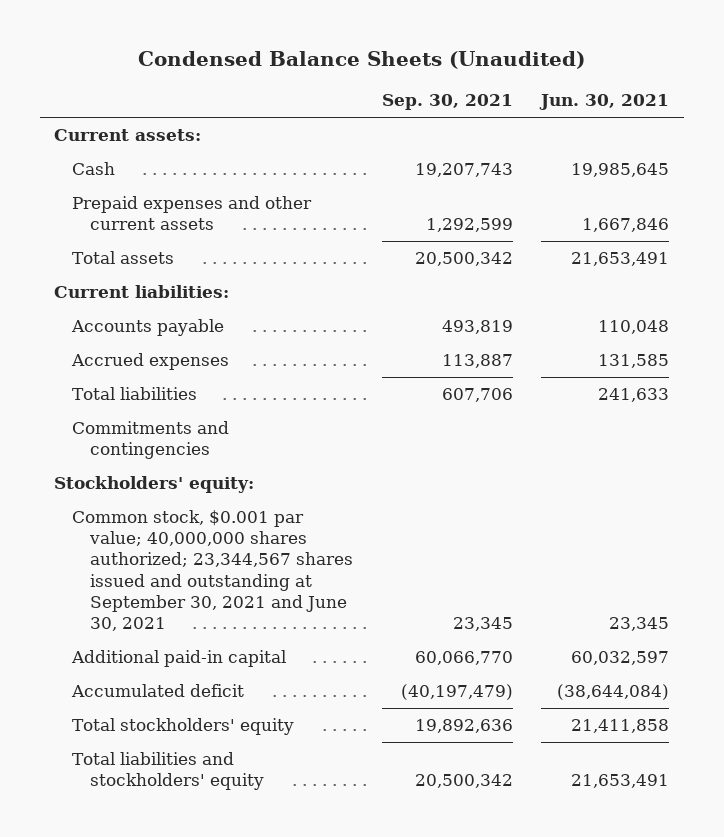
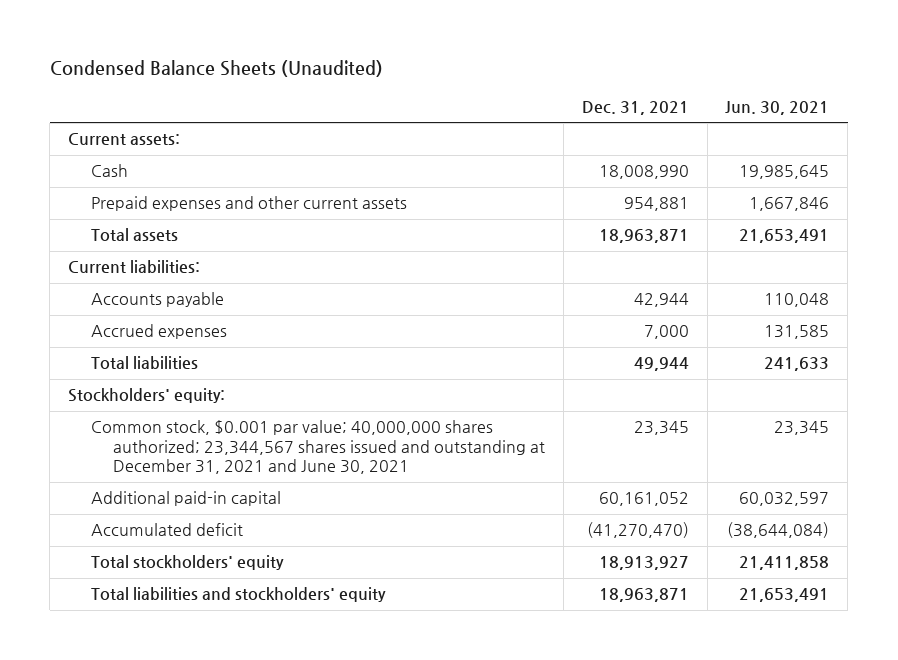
[381,94,513,111] Sep. 30, 2021 -> none
none -> [581,100,689,115] Dec. 31, 2021
[72,421,230,460] Commitments and contingencies -> none
[72,510,353,631] Common stock, $0.001 par value; 40,000,000 shares authorized; 23,344,567 shares issued and outstanding at September 30, 2021 and June 30, 2021 -> [90,420,545,475] Common stock, $0.001 par value; 40,000,000 shares authorized; 23,344,567 shares issued and outstanding at December 31, 2021 and June 30, 2021

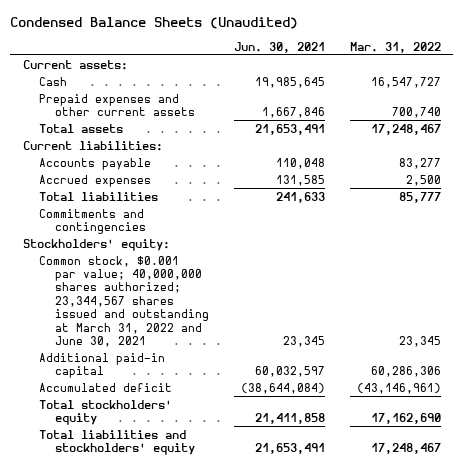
[581,100,689,115] Dec. 31, 2021 -> none
none -> [349,41,441,53] Mar. 31, 2022
none -> [38,208,147,234] Commitments and contingencies
[90,420,545,475] Common stock, $0.001 par value; 40,000,000 shares authorized; 23,344,567 shares issued and outstanding at December 31, 2021 and June 30, 2021 -> [38,255,210,348] Common stock, $0.001 par value; 40,000,000 shares authorized; 23,344,567 shares issued and outstanding at March 31, 2022 and June 30, 2021

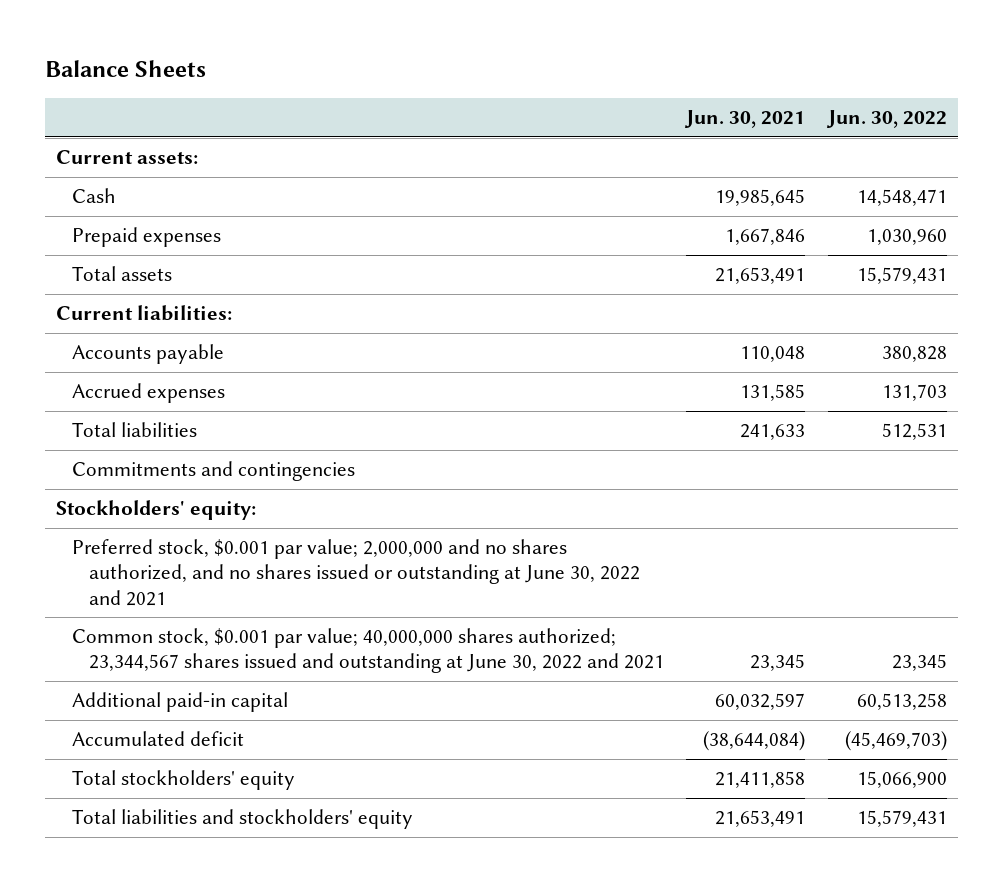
[10,17,299,30] Condensed Balance Sheets (Unaudited) -> [44,60,206,78] Balance Sheets
[349,41,441,53] Mar. 31, 2022 -> none
none -> [825,110,947,129] Jun. 30, 2022
[38,93,196,116] Prepaid expenses and other current assets -> [72,227,222,248] Prepaid expenses
none -> [72,539,640,606] Preferred stock, $0.001 par value; 2,000,000 and no shares authorized, and no shares issued or outstanding at June 30, 2022 and 2021
[38,255,210,348] Common stock, $0.001 par value; 40,000,000 shares authorized; 23,344,567 shares issued and outstanding at March 31, 2022 and June 30, 2021 -> [72,628,664,674] Common stock, $0.001 par value; 40,000,000 shares authorized; 23,344,567 shares issued and outstanding at June 30, 2022 and 2021

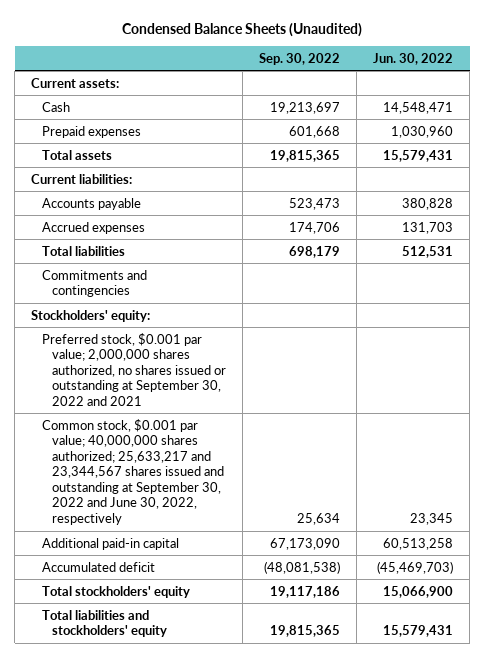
[44,60,206,78] Balance Sheets -> [122,22,363,37] Condensed Balance Sheets (Unaudited)
[684,110,806,129] Jun. 30, 2021 -> none
none -> [259,52,341,65] Sep. 30, 2022
[72,539,640,606] Preferred stock, $0.001 par value; 2,000,000 and no shares authorized, and no shares issued or outstanding at June 30, 2022 and 2021 -> [41,332,227,406] Preferred stock, $0.001 par value; 2,000,000 shares authorized, no shares issued or outstanding at September 30, 2022 and 2021
[72,628,664,674] Common stock, $0.001 par value; 40,000,000 shares authorized; 23,344,567 shares issued and outstanding at June 30, 2022 and 2021 -> [41,418,225,525] Common stock, $0.001 par value; 40,000,000 shares authorized; 25,633,217 and 23,344,567 shares issued and outstanding at September 30, 2022 and June 30, 2022, respectively

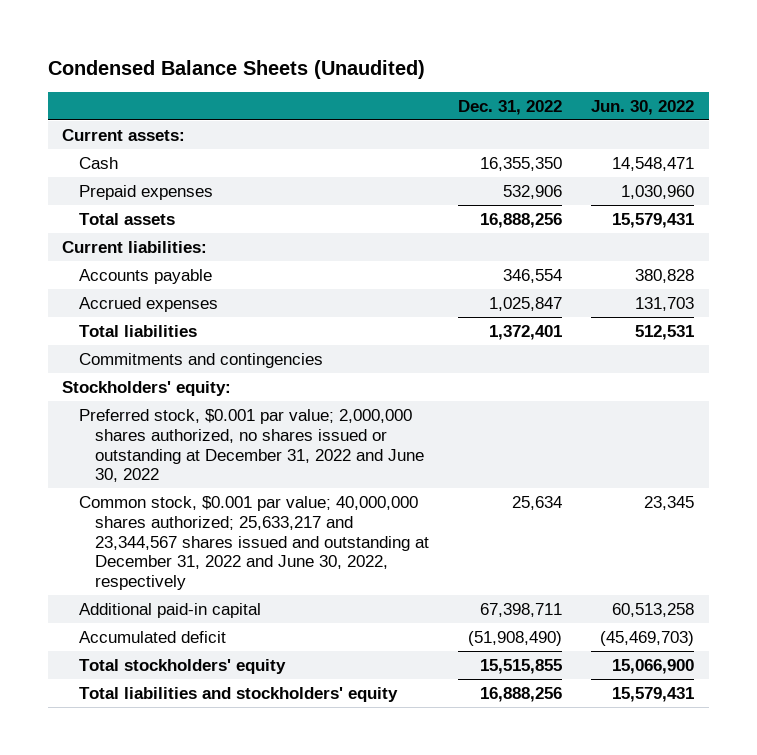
[259,52,341,65] Sep. 30, 2022 -> none
none -> [458,99,563,115] Dec. 31, 2022
[41,332,227,406] Preferred stock, $0.001 par value; 2,000,000 shares authorized, no shares issued or outstanding at September 30, 2022 and 2021 -> [78,408,425,483] Preferred stock, $0.001 par value; 2,000,000 shares authorized, no shares issued or outstanding at December 31, 2022 and June 30, 2022
[41,418,225,525] Common stock, $0.001 par value; 40,000,000 shares authorized; 25,633,217 and 23,344,567 shares issued and outstanding at September 30, 2022 and June 30, 2022, respectively -> [78,495,430,591] Common stock, $0.001 par value; 40,000,000 shares authorized; 25,633,217 and 23,344,567 shares issued and outstanding at December 31, 2022 and June 30, 2022, respectively

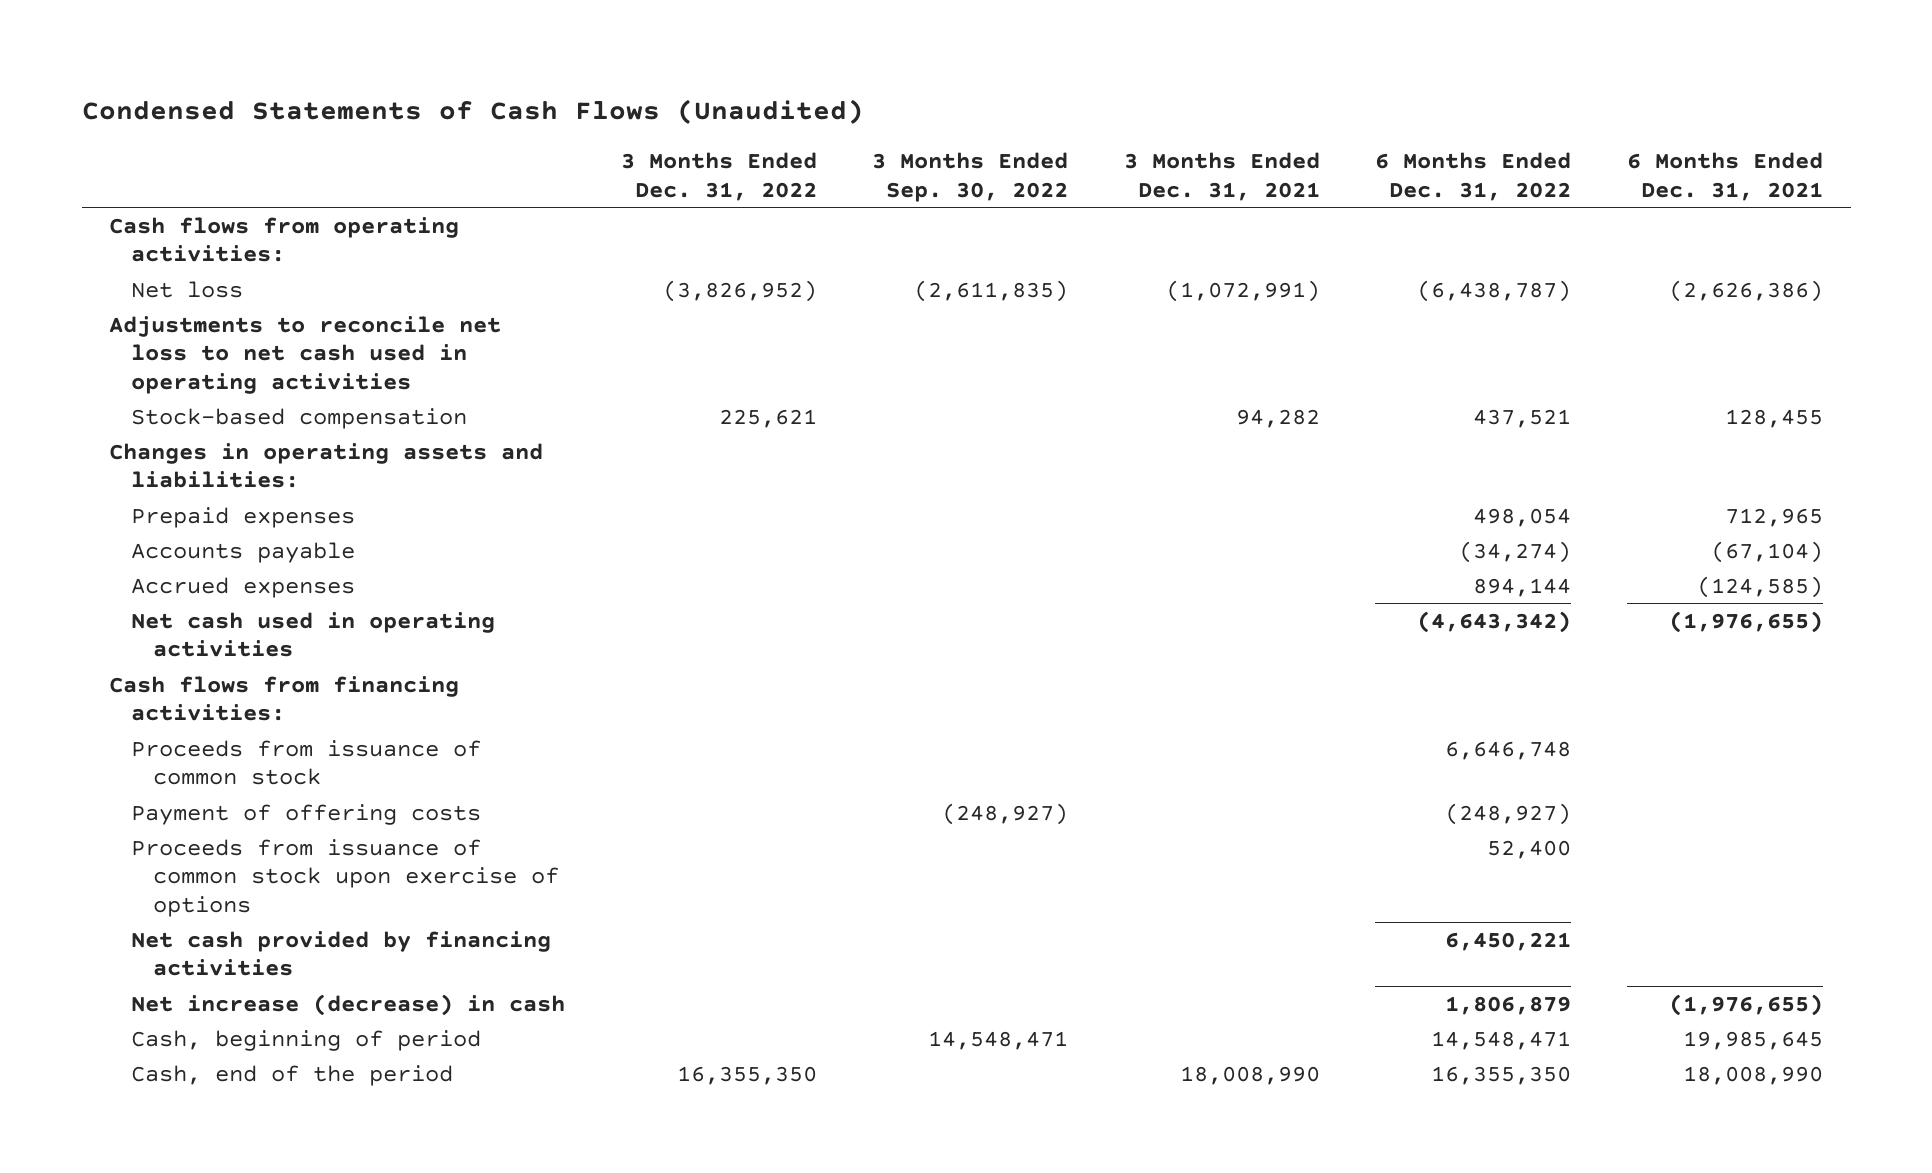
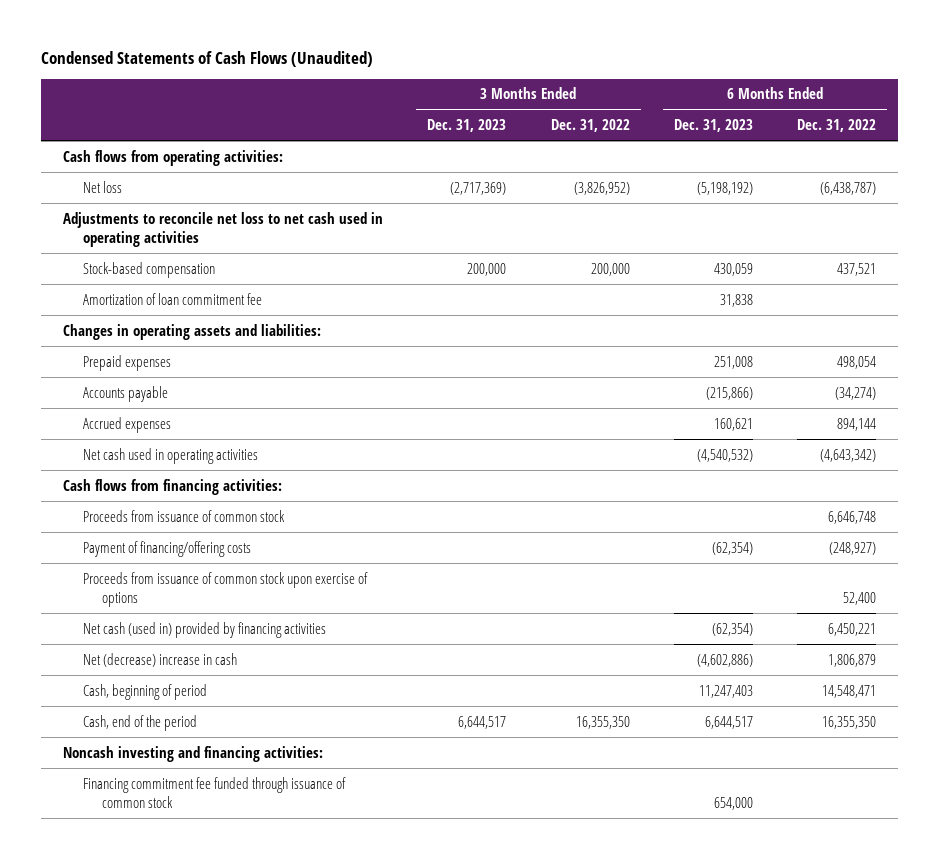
[872,152,1069,202] 3 Months Ended Sep. 30, 2022 -> none
[1123,152,1320,201] 3 Months Ended Dec. 31, 2021 -> none
[1626,152,1823,201] 6 Months Ended Dec. 31, 2021 -> none
none -> [427,119,507,133] Dec. 31, 2023
none -> [673,119,753,133] Dec. 31, 2023
[718,408,817,428] 225,621 -> [590,262,630,276] 200,000
none -> [82,292,262,305] Amortization of loan commitment fee
[131,803,482,825] Payment of offering costs -> [82,540,251,557] Payment of financing/offering costs
[131,930,552,977] Net cash provided by financing activities -> [82,621,326,638] Net cash (used in) provided by financing activities
[131,993,566,1016] Net increase (decrease) in cash -> [82,652,237,667] Net (decrease) increase in cash
none -> [62,745,323,762] Noncash investing and financing activities:
none -> [82,776,346,808] Financing commitment fee funded through issuance of common stock

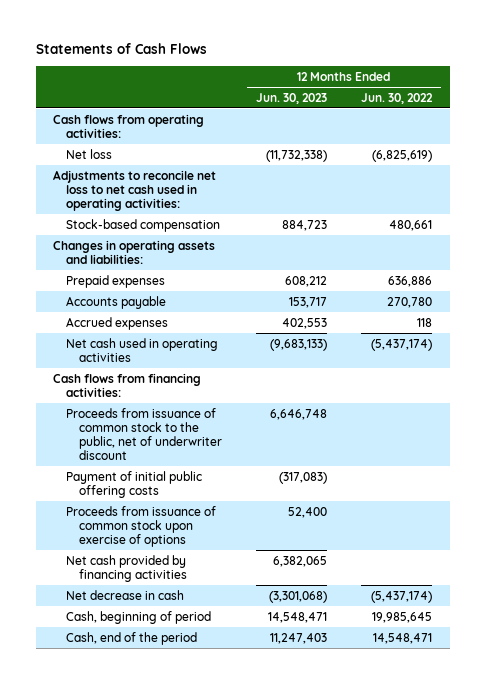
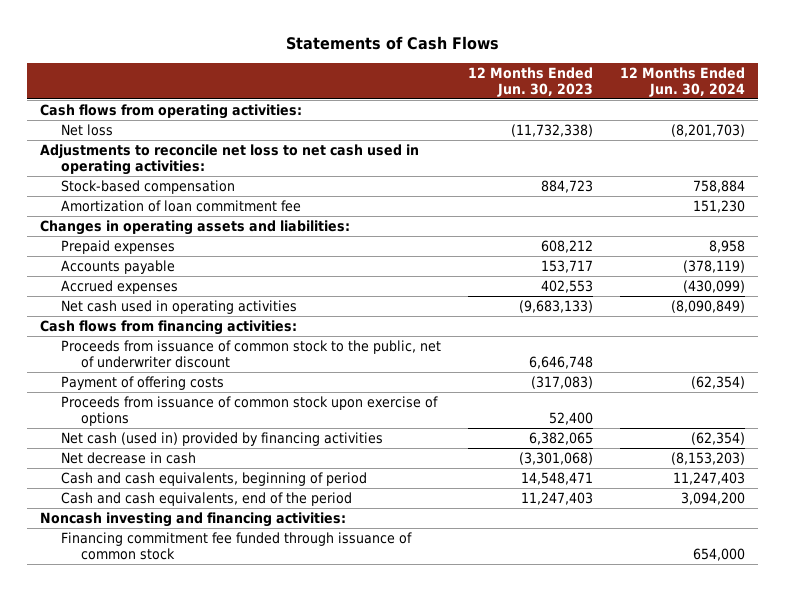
[361,92,434,104] Jun. 30, 2022 -> none
none -> [619,66,745,97] 12 Months Ended Jun. 30, 2024
none -> [60,200,301,213] Amortization of loan commitment fee
[65,470,202,498] Payment of initial public offering costs -> [60,376,224,391] Payment of offering costs
[65,554,187,582] Net cash provided by financing activities -> [60,432,383,447] Net cash (used in) provided by financing activities
[65,610,211,624] Cash, beginning of period -> [60,472,367,487] Cash and cash equivalents, beginning of period
[65,631,197,645] Cash, end of the period -> [60,492,352,507] Cash and cash equivalents, end of the period
none -> [40,512,347,528] Noncash investing and financing activities:
none -> [60,532,412,561] Financing commitment fee funded through issuance of common stock

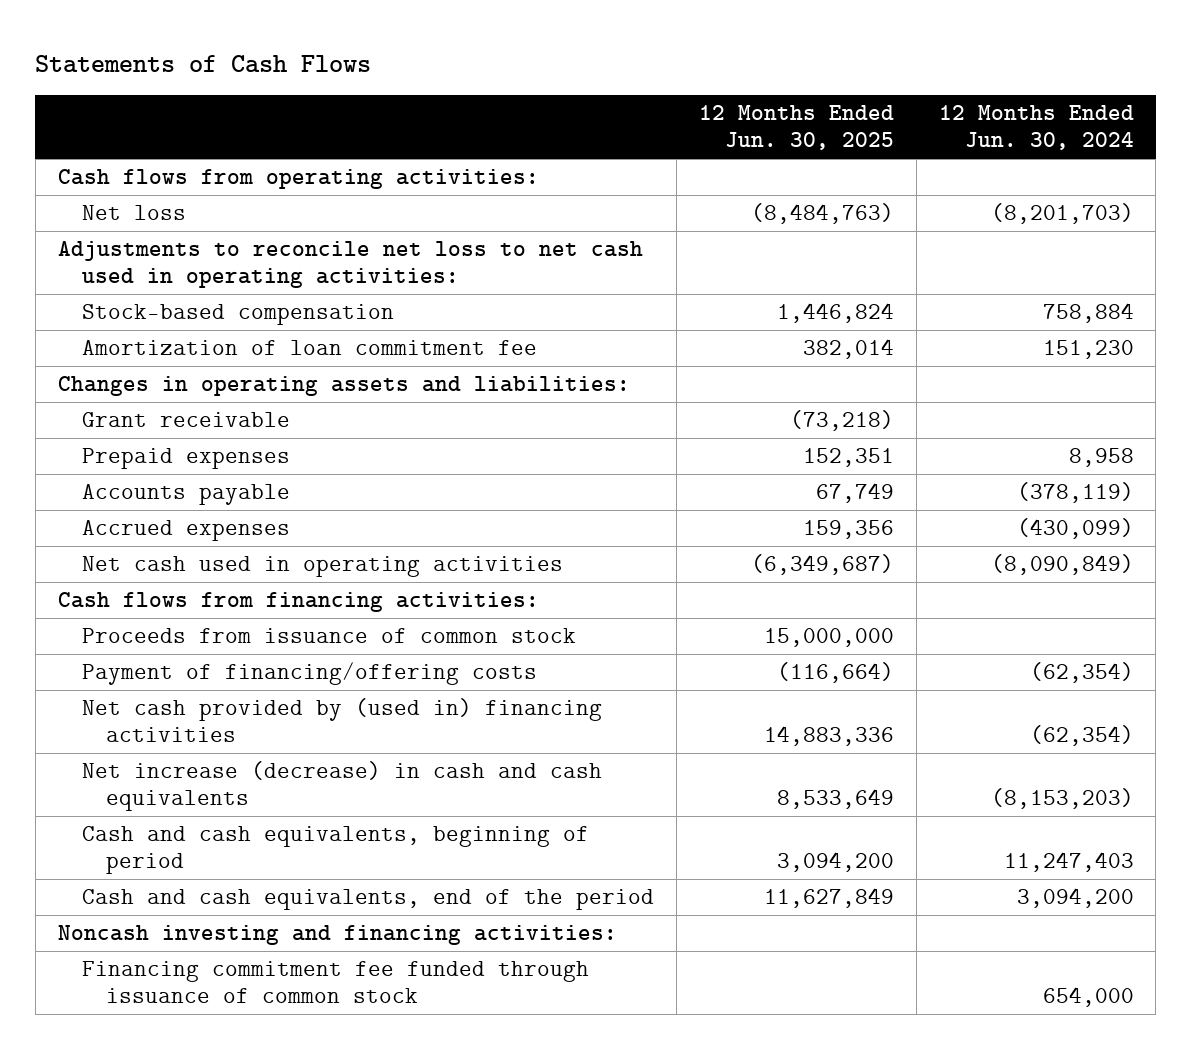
[467,66,593,97] 12 Months Ended Jun. 30, 2023 -> none
none -> [698,104,894,151] 12 Months Ended Jun. 30, 2025
none -> [82,412,291,428] Grant receivable
[60,396,438,427] Proceeds from issuance of common stock upon exercise of options -> none
[60,340,441,369] Proceeds from issuance of common stock to the public, net of underwriter discount -> [82,628,577,644] Proceeds from issuance of common stock
[60,376,224,391] Payment of offering costs -> [82,662,538,686] Payment of financing/offering costs
[60,432,383,447] Net cash (used in) provided by financing activities -> [82,698,603,743] Net cash provided by (used in) financing activities
[60,452,196,465] Net decrease in cash -> [82,761,603,812] Net increase (decrease) in cash and cash equivalents

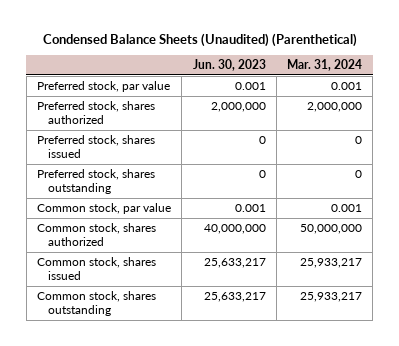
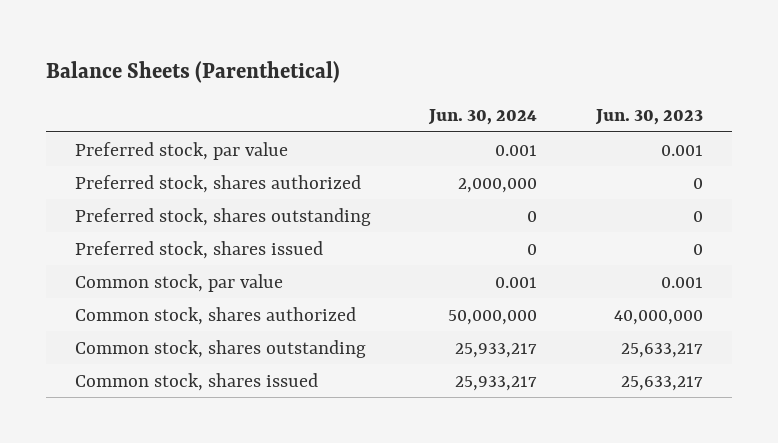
[42,32,357,47] Condensed Balance Sheets (Unaudited) (Parenthetical) -> [45,60,340,83] Balance Sheets (Parenthetical)
[287,58,363,71] Mar. 31, 2024 -> none
none -> [428,108,538,125] Jun. 30, 2024
[210,102,266,113] 2,000,000 -> [692,177,703,189] 0
[36,135,155,158] Preferred stock, shares issued -> [74,240,323,259] Preferred stock, shares issued
[36,257,156,280] Common stock, shares issued -> [74,372,318,391] Common stock, shares issued

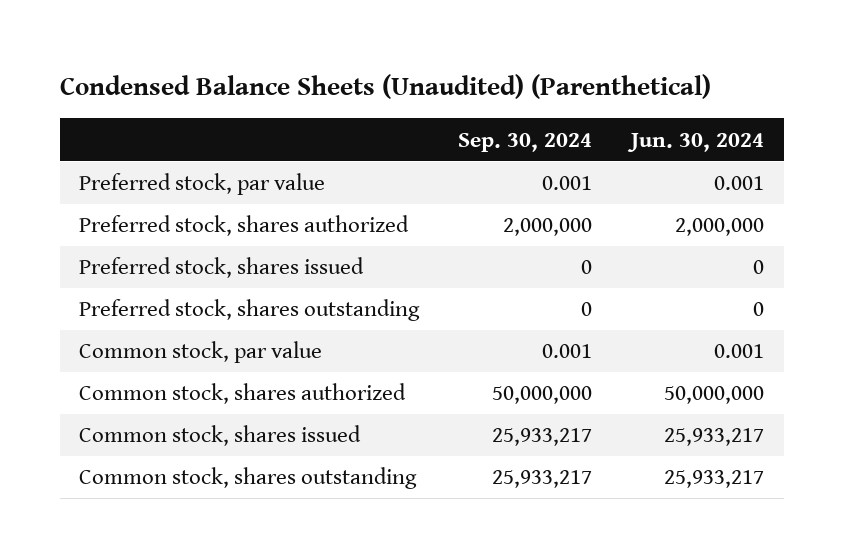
[45,60,340,83] Balance Sheets (Parenthetical) -> [59,74,711,100] Condensed Balance Sheets (Unaudited) (Parenthetical)
[594,108,703,125] Jun. 30, 2023 -> none
none -> [458,132,593,152] Sep. 30, 2024
[74,207,371,226] Preferred stock, shares outstanding -> [79,299,421,322] Preferred stock, shares outstanding
[74,339,366,358] Common stock, shares outstanding -> [79,467,418,490] Common stock, shares outstanding

